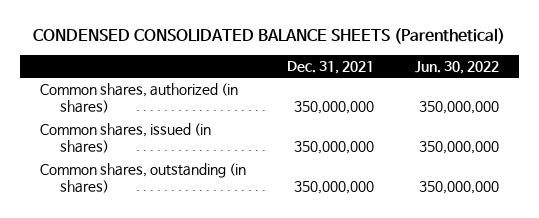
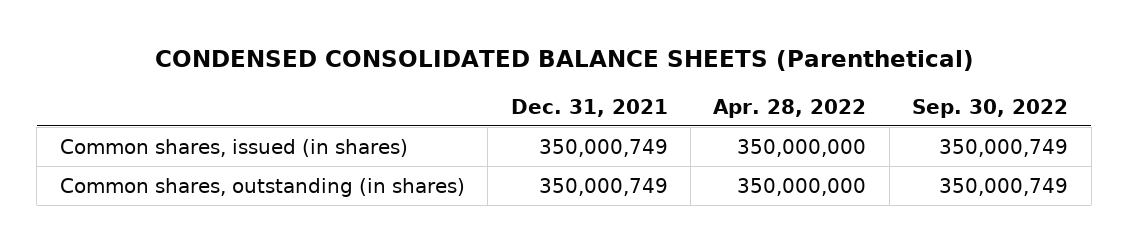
[414,60,499,74] Jun. 30, 2022 -> none
none -> [713,98,867,118] Apr. 28, 2022
none -> [912,98,1069,118] Sep. 30, 2022
[40,83,239,114] Common shares, authorized (in shares) -> none
[293,141,374,155] 350,000,000 -> [538,138,668,157] 350,000,749
[293,181,374,195] 350,000,000 -> [538,177,668,196] 350,000,749

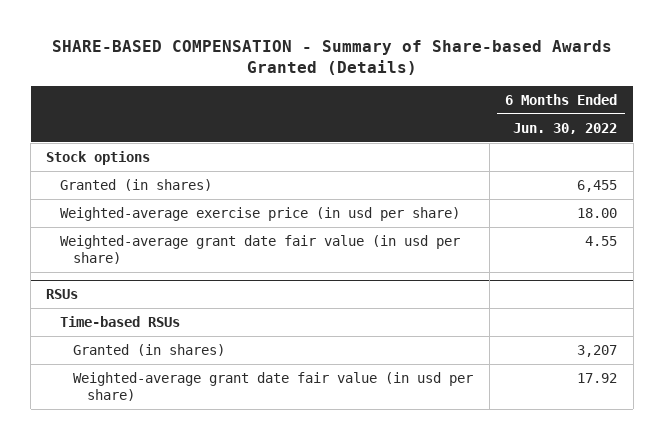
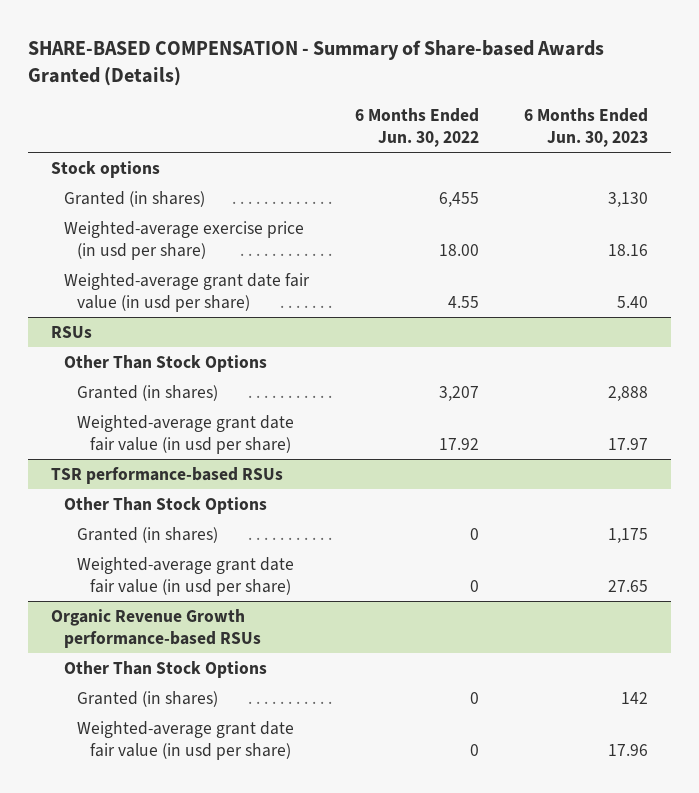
none -> [524,107,649,148] 6 Months Ended Jun. 30, 2023
[59,315,180,327] Time-based RSUs -> [64,354,268,372] Other Than Stock Options
none -> [51,466,284,484] TSR performance-based RSUs
none -> [64,496,268,514] Other Than Stock Options
none -> [77,526,219,543] Granted (in shares)
none -> [77,556,295,597] Weighted-average grant date fair value (in usd per share)
none -> [51,608,262,649] Organic Revenue Growth performance-based RSUs
none -> [64,660,268,678] Other Than Stock Options
none -> [77,690,219,707] Granted (in shares)
none -> [77,720,295,761] Weighted-average grant date fair value (in usd per share)

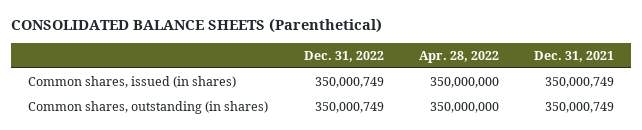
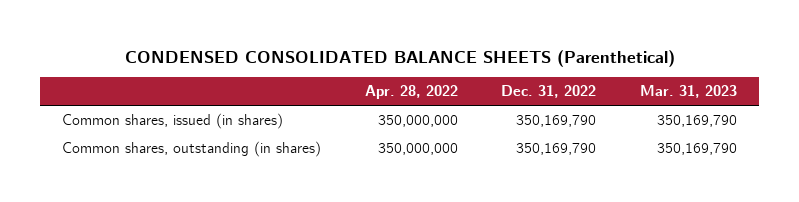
[10,18,382,34] CONSOLIDATED BALANCE SHEETS (Parenthetical) -> [124,49,675,67] CONDENSED CONSOLIDATED BALANCE SHEETS (Parenthetical)
[533,50,614,62] Dec. 31, 2021 -> none
none -> [640,85,738,99] Mar. 31, 2023
[314,77,384,89] 350,000,749 -> [516,115,597,128] 350,169,790
[314,102,384,114] 350,000,749 -> [516,143,597,156] 350,169,790

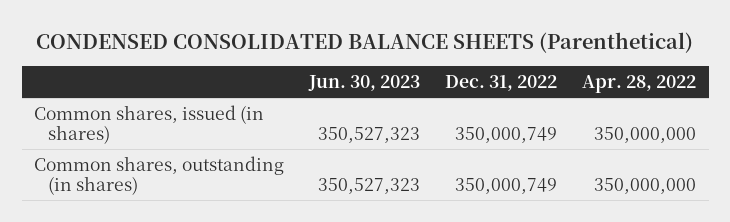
[640,85,738,99] Mar. 31, 2023 -> none
none -> [308,74,421,91] Jun. 30, 2023
[516,115,597,128] 350,169,790 -> [455,127,558,144] 350,000,749
[516,143,597,156] 350,169,790 -> [455,178,558,195] 350,000,749

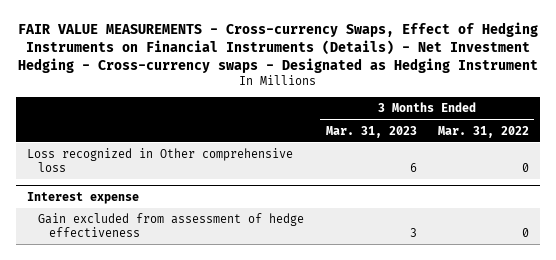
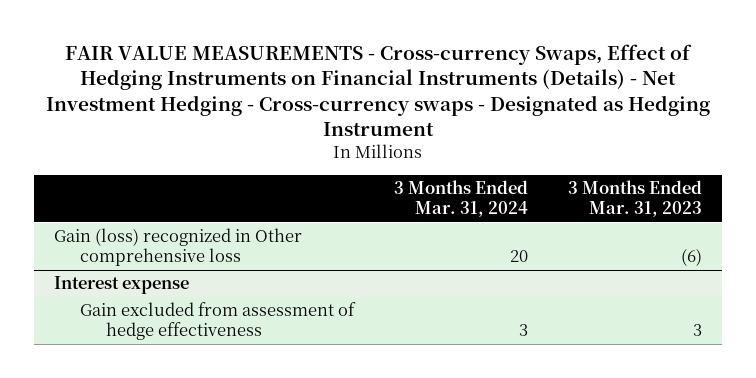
[437,125,529,138] Mar. 31, 2022 -> none
none -> [394,180,529,218] 3 Months Ended Mar. 31, 2024
[26,148,293,172] Loss recognized in Other comprehensive loss -> [54,228,303,267] Gain (loss) recognized in Other comprehensive loss
[409,162,417,172] 6 -> [681,248,703,267] (6)

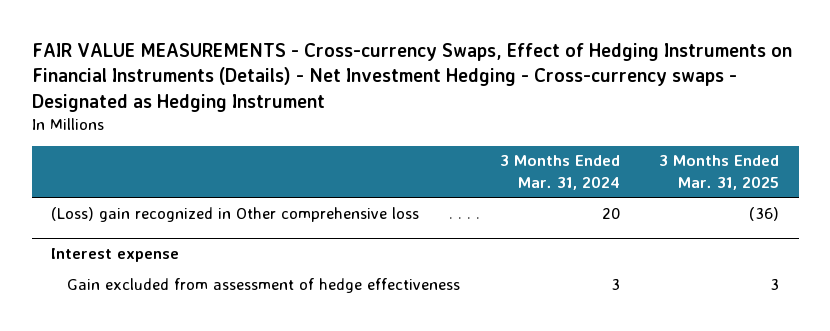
[568,180,703,218] 3 Months Ended Mar. 31, 2023 -> none
none -> [659,155,780,190] 3 Months Ended Mar. 31, 2025
[54,228,303,267] Gain (loss) recognized in Other comprehensive loss -> [51,206,420,222] (Loss) gain recognized in Other comprehensive loss

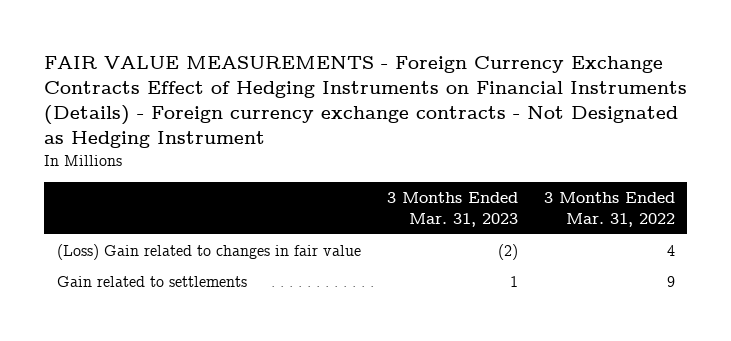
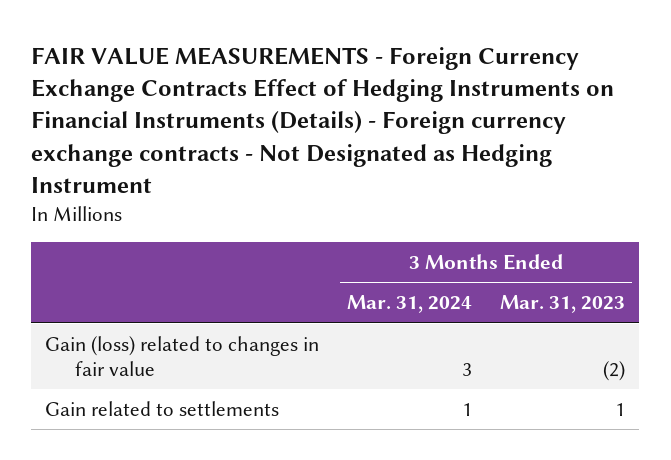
[543,192,675,227] 3 Months Ended Mar. 31, 2022 -> none
none -> [347,295,473,314] Mar. 31, 2024
[56,244,361,261] (Loss) Gain related to changes in fair value -> [45,335,320,376] Gain (loss) related to changes in fair value

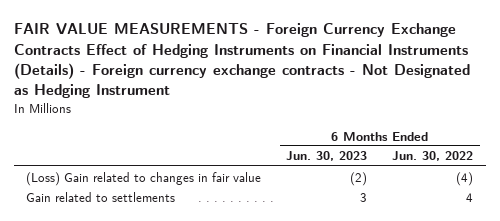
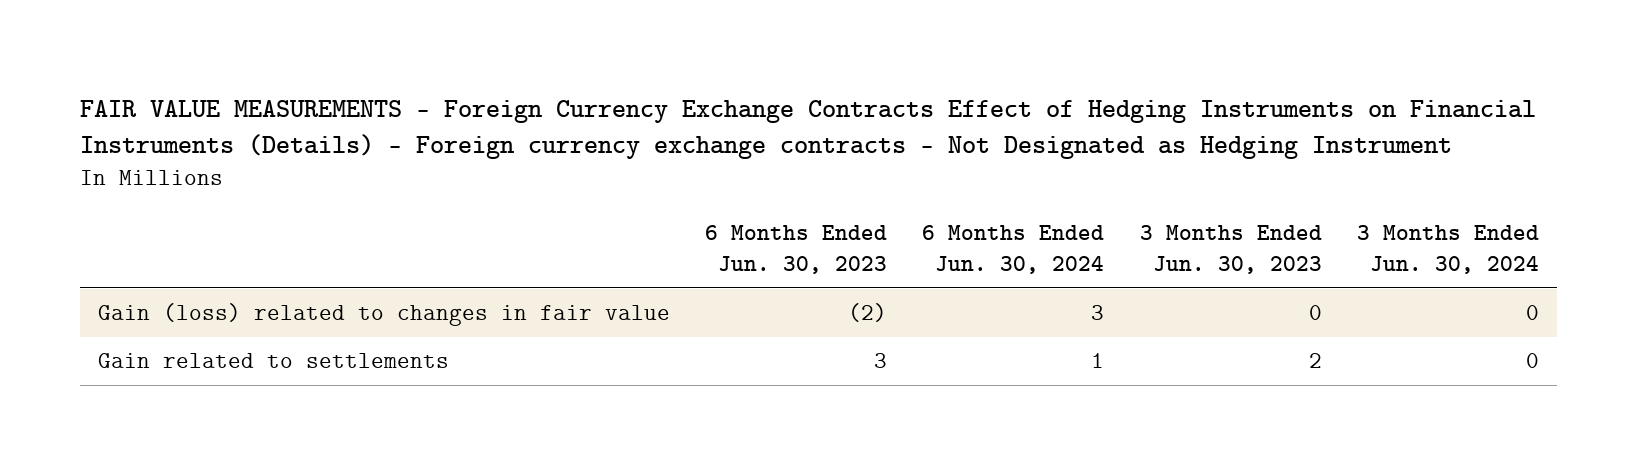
[392,151,474,162] Jun. 30, 2022 -> none
none -> [922,225,1105,274] 6 Months Ended Jun. 30, 2024
none -> [1139,225,1322,274] 3 Months Ended Jun. 30, 2023
none -> [1357,225,1540,274] 3 Months Ended Jun. 30, 2024
[26,171,262,186] (Loss) Gain related to changes in fair value -> [97,303,670,327] Gain (loss) related to changes in fair value

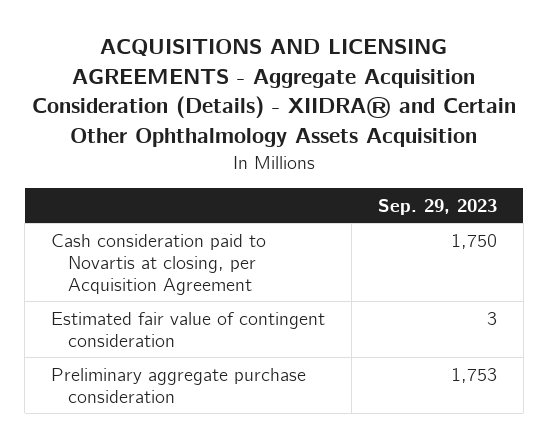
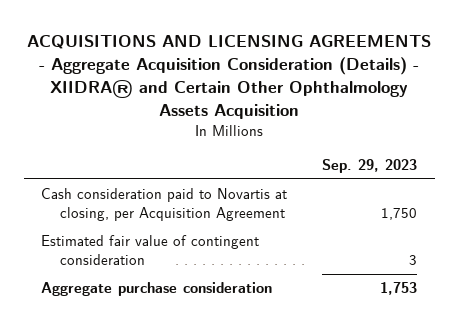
[50,367,306,403] Preliminary aggregate purchase consideration -> [41,282,273,297] Aggregate purchase consideration

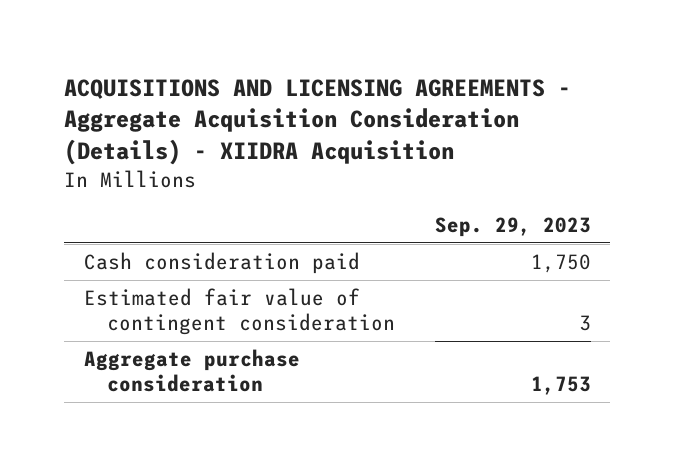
[27,34,432,119] ACQUISITIONS AND LICENSING AGREEMENTS - Aggregate Acquisition Consideration (Details) - XIIDRA® and Certain Other Ophthalmology Assets Acquisition -> [64,78,572,166] ACQUISITIONS AND LICENSING AGREEMENTS - Aggregate Acquisition Consideration (Details) - XIIDRA Acquisition
[41,188,288,221] Cash consideration paid to Novartis at closing, per Acquisition Agreement -> [83,251,360,274] Cash consideration paid

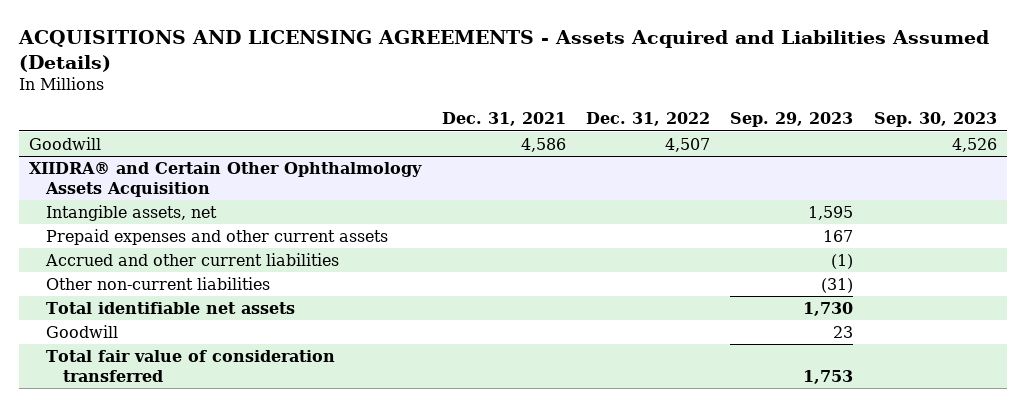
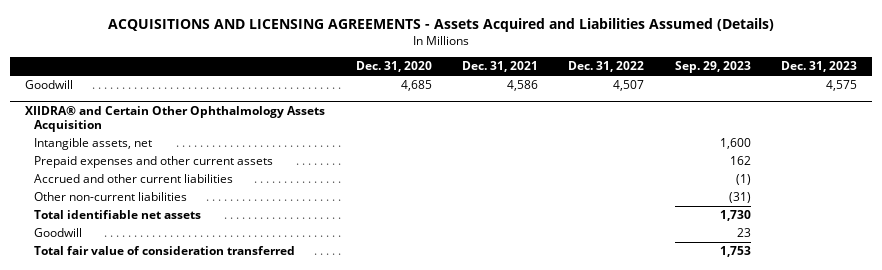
[873,112,997,128] Sep. 30, 2023 -> none
none -> [355,61,432,73] Dec. 31, 2020
none -> [780,61,857,73] Dec. 31, 2023
[808,205,854,220] 1,595 -> [719,138,751,150] 1,600
[823,229,854,242] 167 -> [729,156,751,166] 162

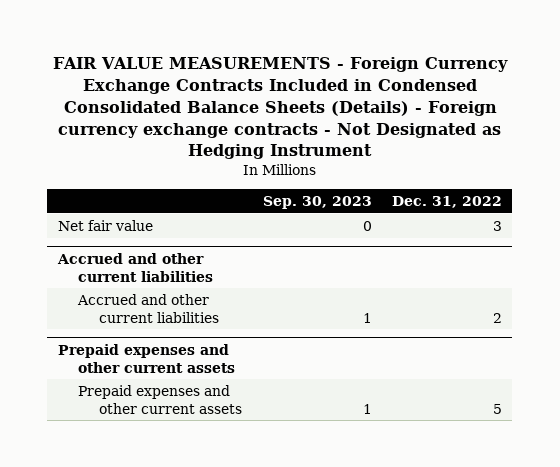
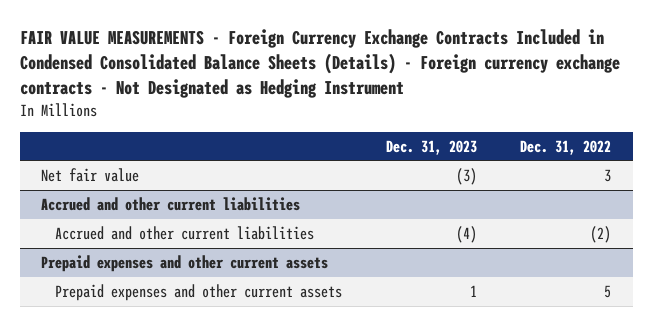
[262,196,372,210] Sep. 30, 2023 -> none
none -> [385,139,477,155] Dec. 31, 2023
[493,312,503,323] 2 -> [590,225,612,243] (2)

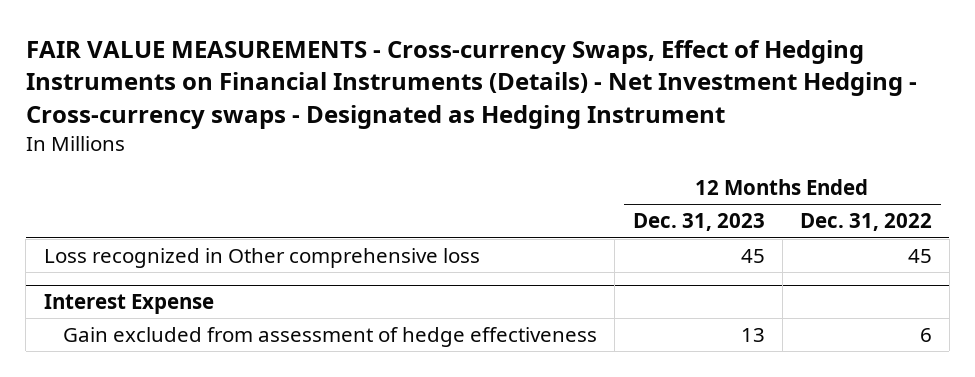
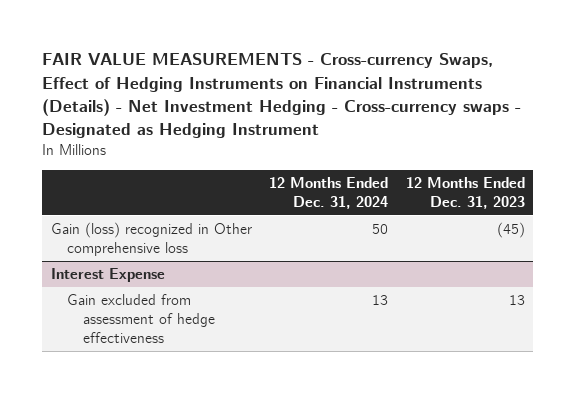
[799,213,932,232] Dec. 31, 2022 -> none
none -> [269,177,389,210] 12 Months Ended Dec. 31, 2024
[43,248,480,269] Loss recognized in Other comprehensive loss -> [50,222,252,257] Gain (loss) recognized in Other comprehensive loss
[740,249,765,264] 45 -> [496,222,525,239] (45)

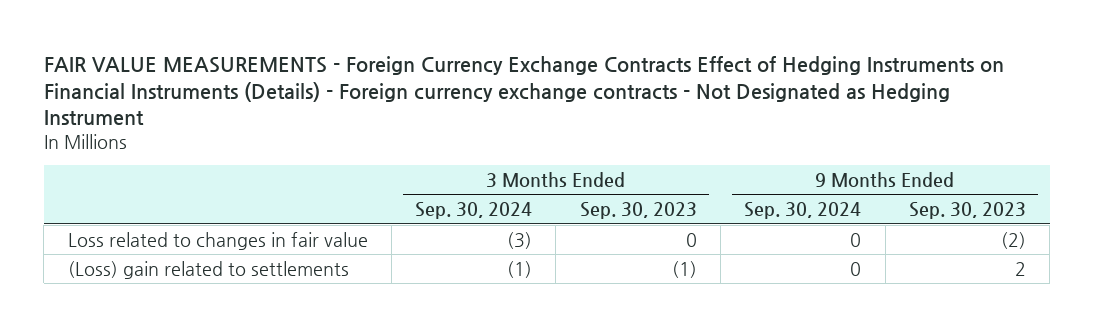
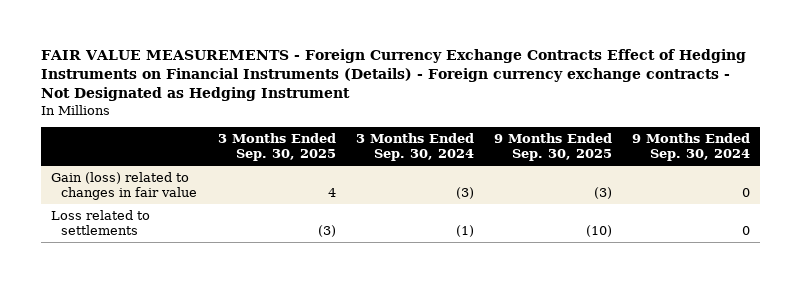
[579,202,697,220] Sep. 30, 2023 -> none
[908,202,1026,220] Sep. 30, 2023 -> none
none -> [217,133,336,161] 3 Months Ended Sep. 30, 2025
none -> [494,133,613,161] 9 Months Ended Sep. 30, 2025
[67,231,368,250] Loss related to changes in fair value -> [51,172,198,200] Gain (loss) related to changes in fair value
[67,260,349,279] (Loss) gain related to settlements -> [51,210,151,235] Loss related to settlements

